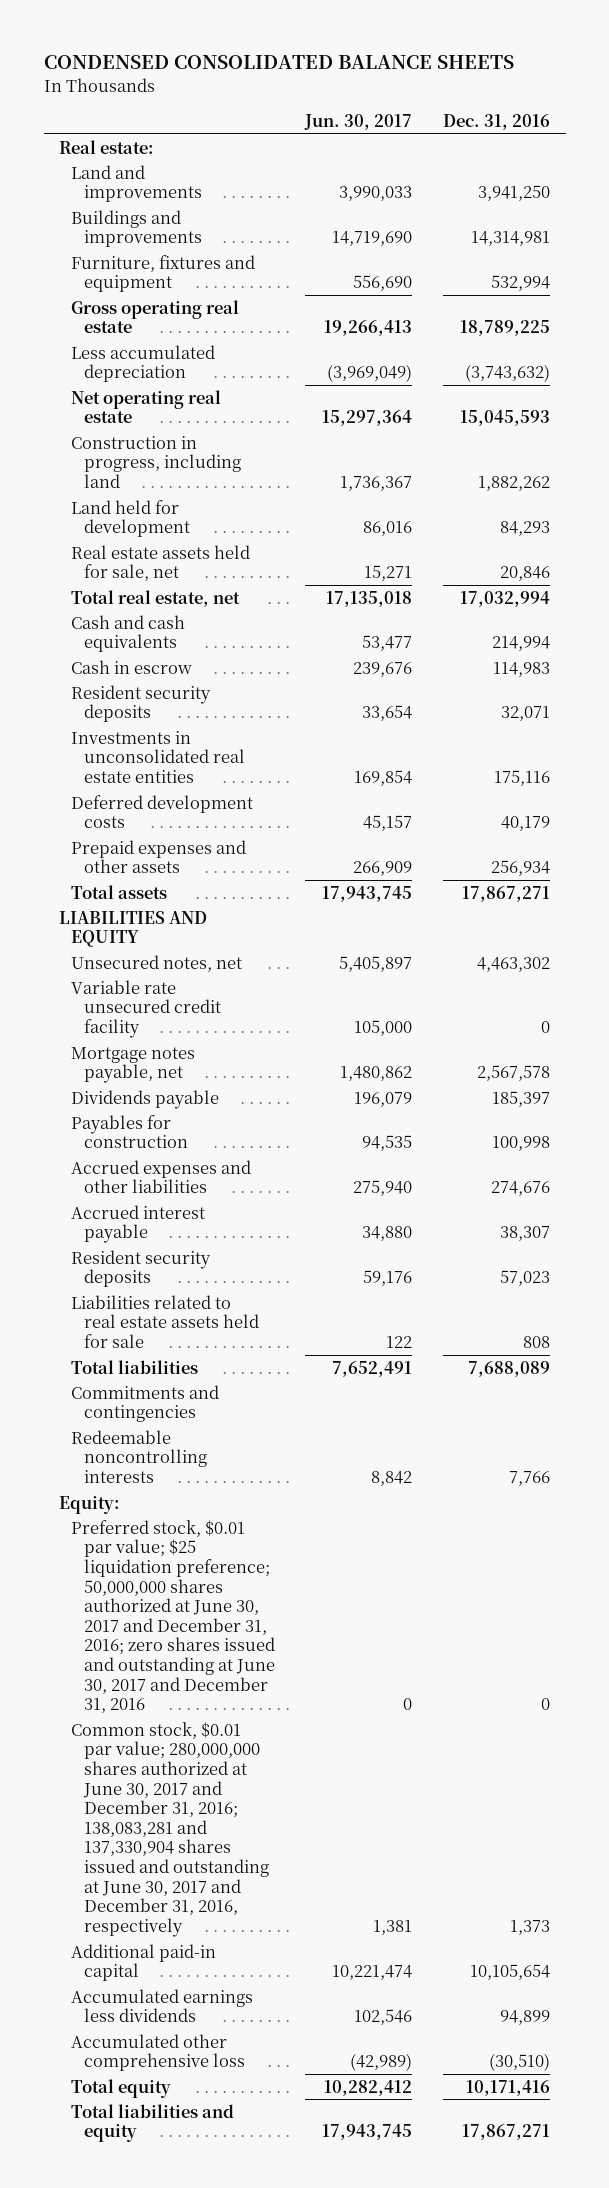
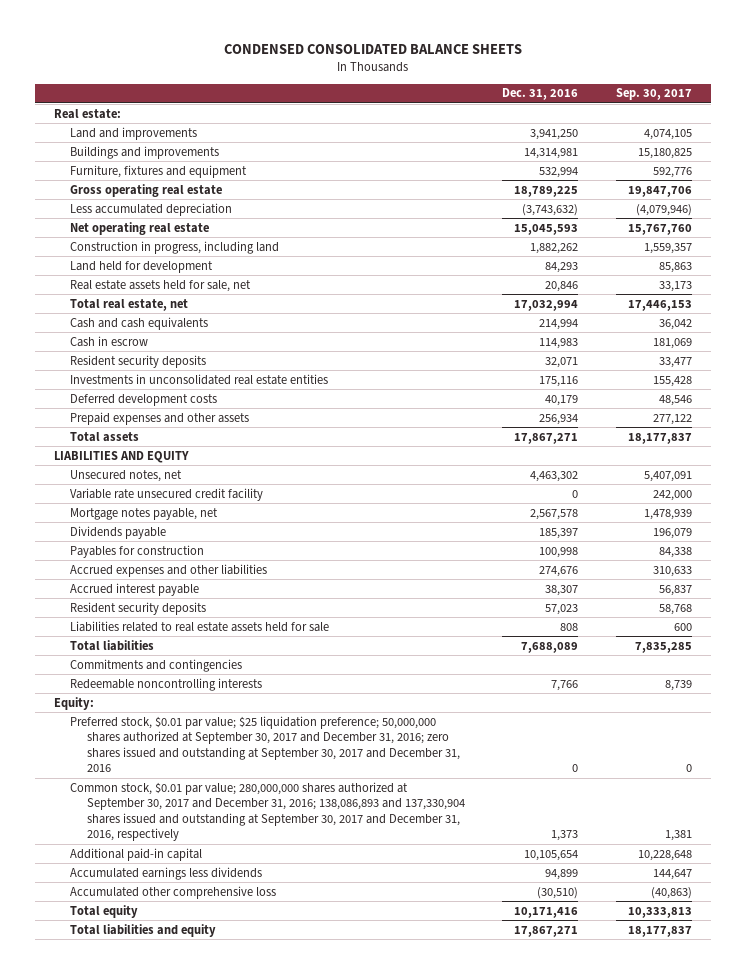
[304,114,413,131] Jun. 30, 2017 -> none
none -> [615,88,692,101] Sep. 30, 2017
[71,1519,275,1714] Preferred stock, $0.01 par value; $25 liquidation preference; 50,000,000 shares authorized at June 30, 2017 and December 31, 2016; zero shares issued and outstanding at June 30, 2017 and December 31, 2016 -> [70,715,460,773] Preferred stock, $0.01 par value; $25 liquidation preference; 50,000,000 shares authorized at September 30, 2017 and December 31, 2016; zero shares issued and outstanding at September 30, 2017 and December 31, 2016
[71,1721,269,1938] Common stock, $0.01 par value; 280,000,000 shares authorized at June 30, 2017 and December 31, 2016; 138,083,281 and 137,330,904 shares issued and outstanding at June 30, 2017 and December 31, 2016, respectively -> [70,781,465,842] Common stock, $0.01 par value; 280,000,000 shares authorized at September 30, 2017 and December 31, 2016; 138,086,893 and 137,330,904 shares issued and outstanding at September 30, 2017 and December 31, 2016, respectively

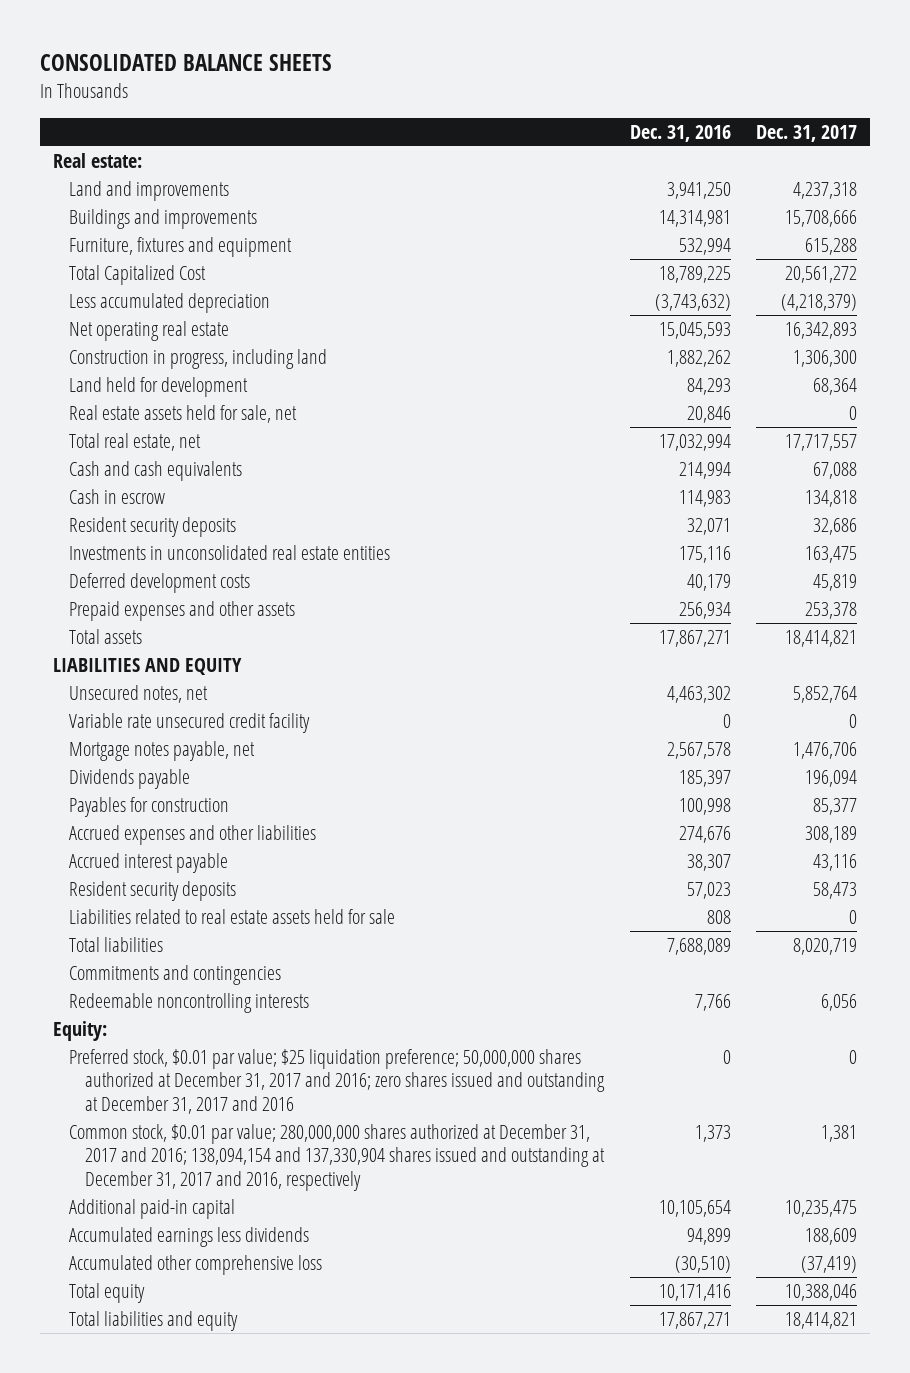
[223,44,522,55] CONDENSED CONSOLIDATED BALANCE SHEETS -> [39,53,332,71] CONSOLIDATED BALANCE SHEETS
[615,88,692,101] Sep. 30, 2017 -> none
none -> [756,124,858,142] Dec. 31, 2017
[70,183,223,197] Gross operating real estate -> [68,265,206,286] Total Capitalized Cost
[70,715,460,773] Preferred stock, $0.01 par value; $25 liquidation preference; 50,000,000 shares authorized at September 30, 2017 and December 31, 2016; zero shares issued and outstanding at September 30, 2017 and December 31, 2016 -> [68,1049,605,1114] Preferred stock, $0.01 par value; $25 liquidation preference; 50,000,000 shares authorized at December 31, 2017 and 2016; zero shares issued and outstanding at December 31, 2017 and 2016
[70,781,465,842] Common stock, $0.01 par value; 280,000,000 shares authorized at September 30, 2017 and December 31, 2016; 138,086,893 and 137,330,904 shares issued and outstanding at September 30, 2017 and December 31, 2016, respectively -> [68,1124,605,1191] Common stock, $0.01 par value; 280,000,000 shares authorized at December 31, 2017 and 2016; 138,094,154 and 137,330,904 shares issued and outstanding at December 31, 2017 and 2016, respectively

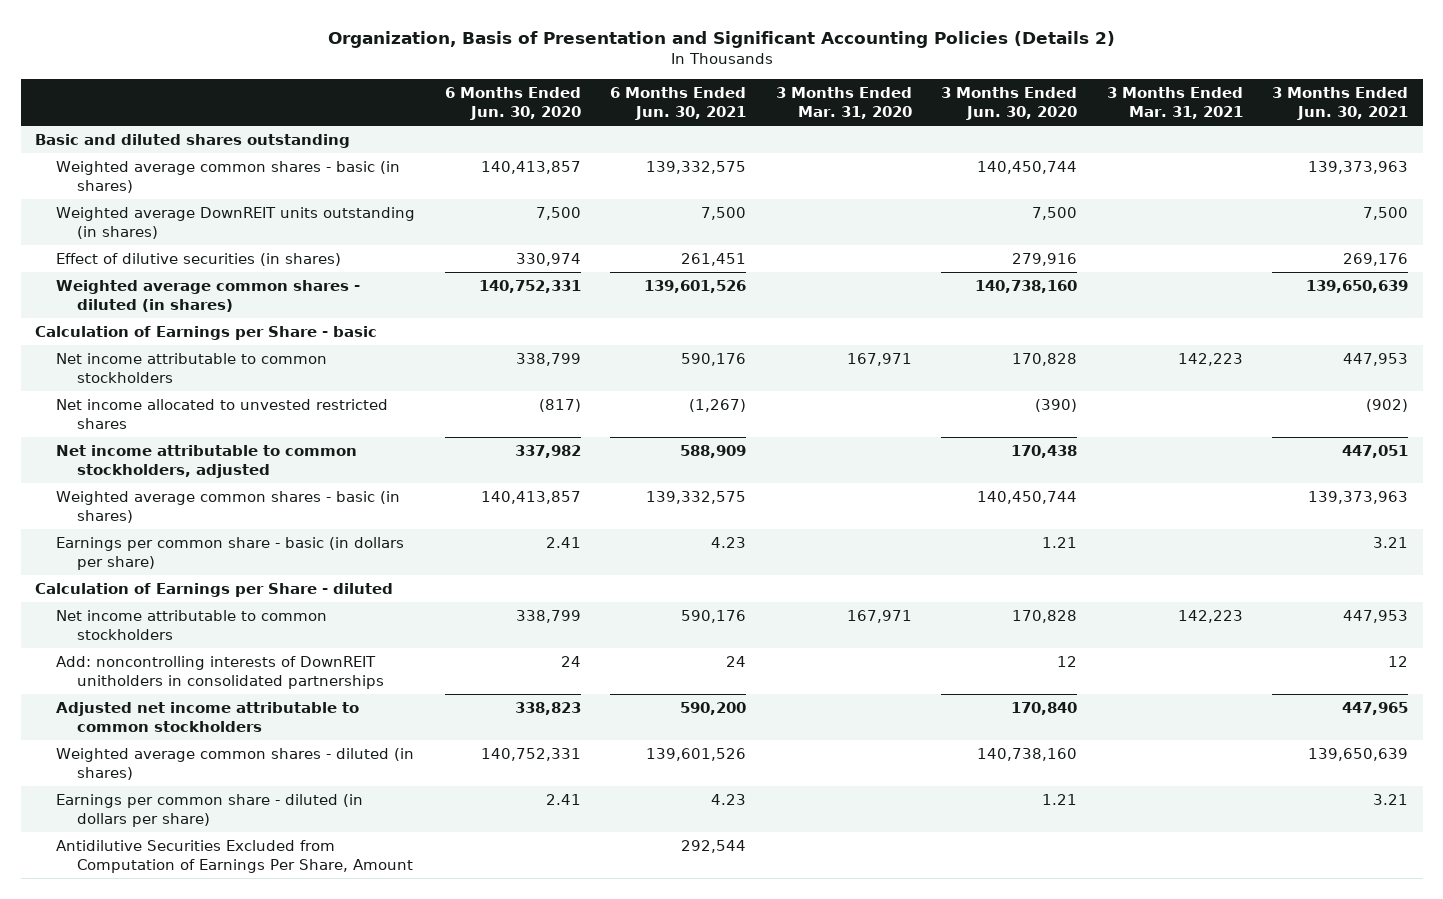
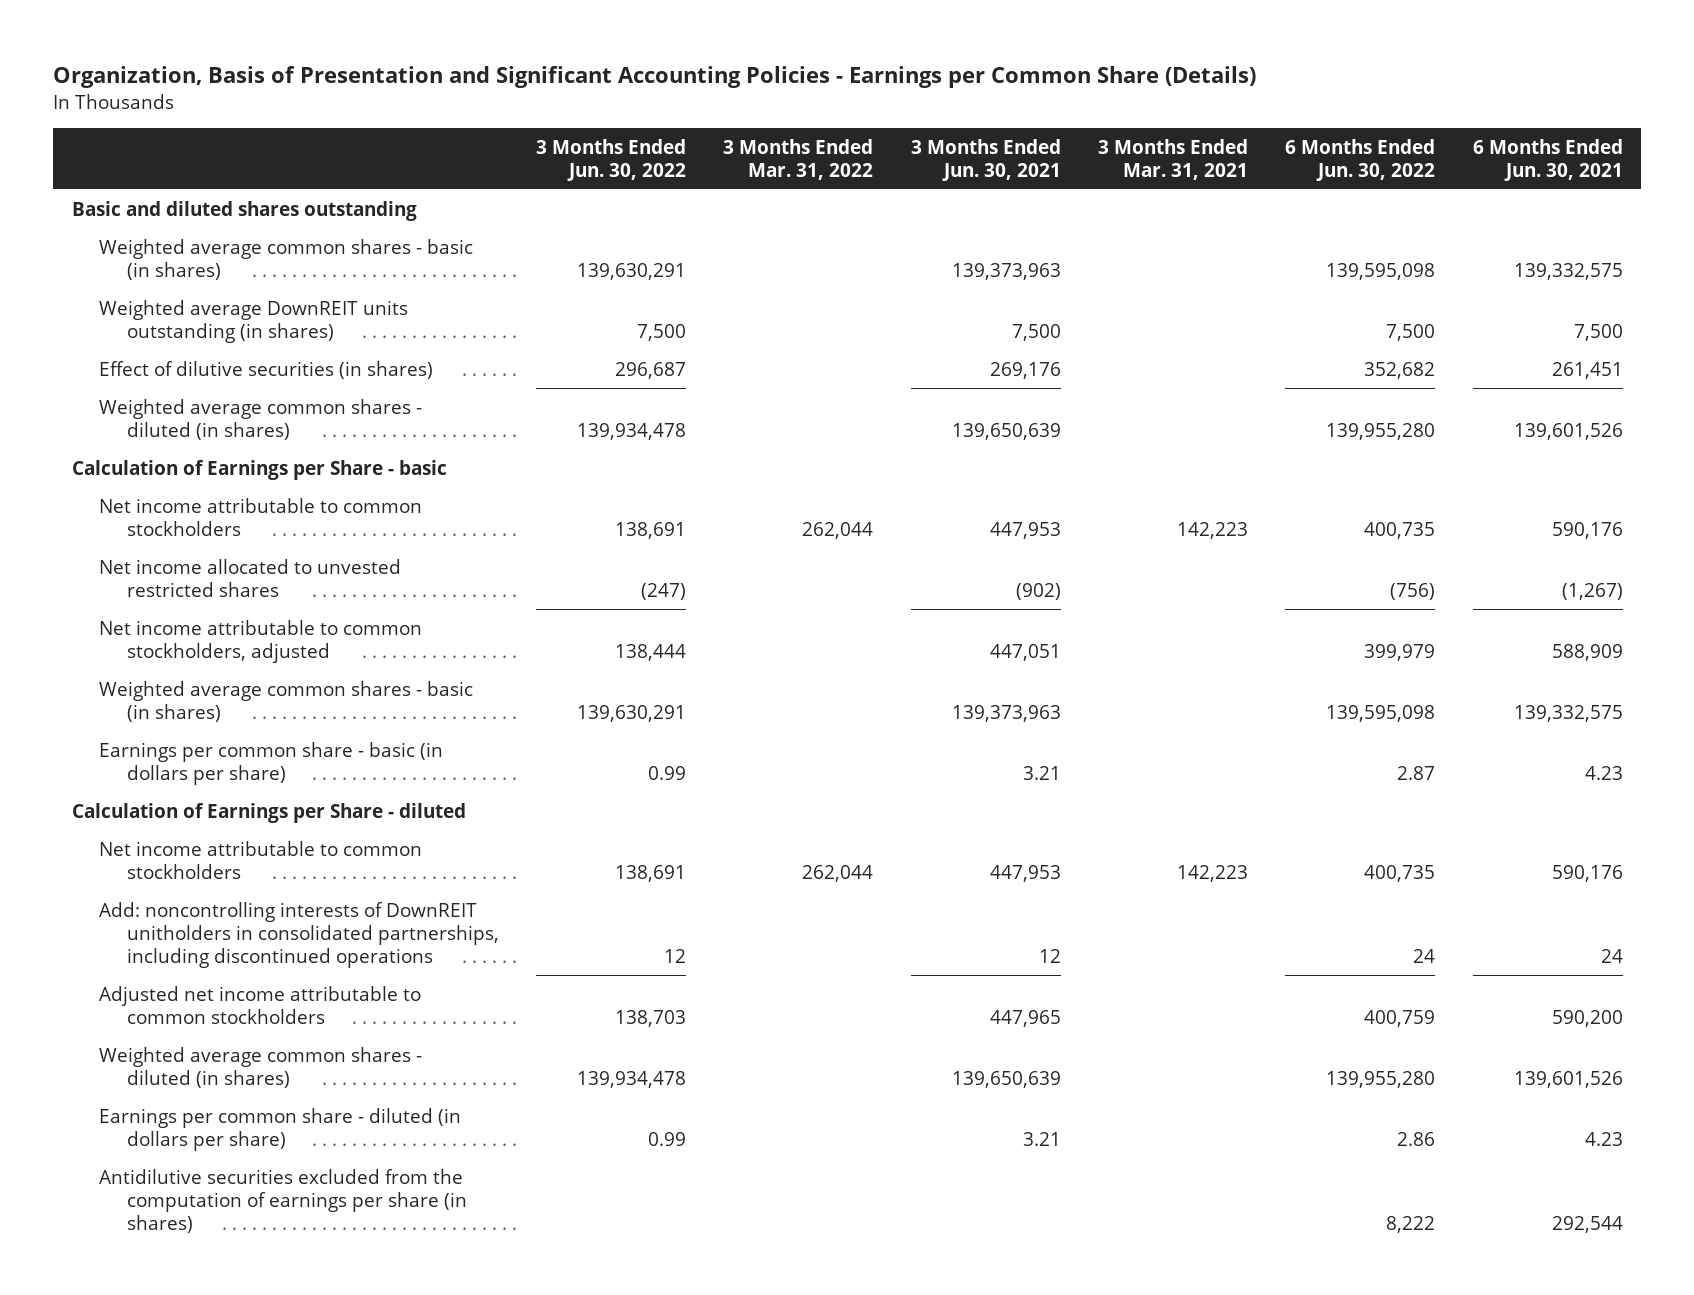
[327,30,1115,48] Organization, Basis of Presentation and Significant Accounting Policies (Details 2) -> [53,65,1257,88] Organization, Basis of Presentation and Significant Accounting Policies - Earnings per Common Share (Details)
[444,86,581,121] 6 Months Ended Jun. 30, 2020 -> none
[775,86,912,120] 3 Months Ended Mar. 31, 2020 -> none
[941,86,1078,121] 3 Months Ended Jun. 30, 2020 -> none
none -> [535,138,686,181] 3 Months Ended Jun. 30, 2022
none -> [723,138,874,180] 3 Months Ended Mar. 31, 2022
none -> [1285,138,1436,181] 6 Months Ended Jun. 30, 2022
[56,655,384,690] Add: noncontrolling interests of DownREIT unitholders in consolidated partnerships -> [99,901,499,968] Add: noncontrolling interests of DownREIT unitholders in consolidated partnerships, including discontinued operations
[56,839,413,874] Antidilutive Securities Excluded from Computation of Earnings Per Share, Amount -> [99,1168,467,1233] Antidilutive securities excluded from the computation of earnings per share (in shares)

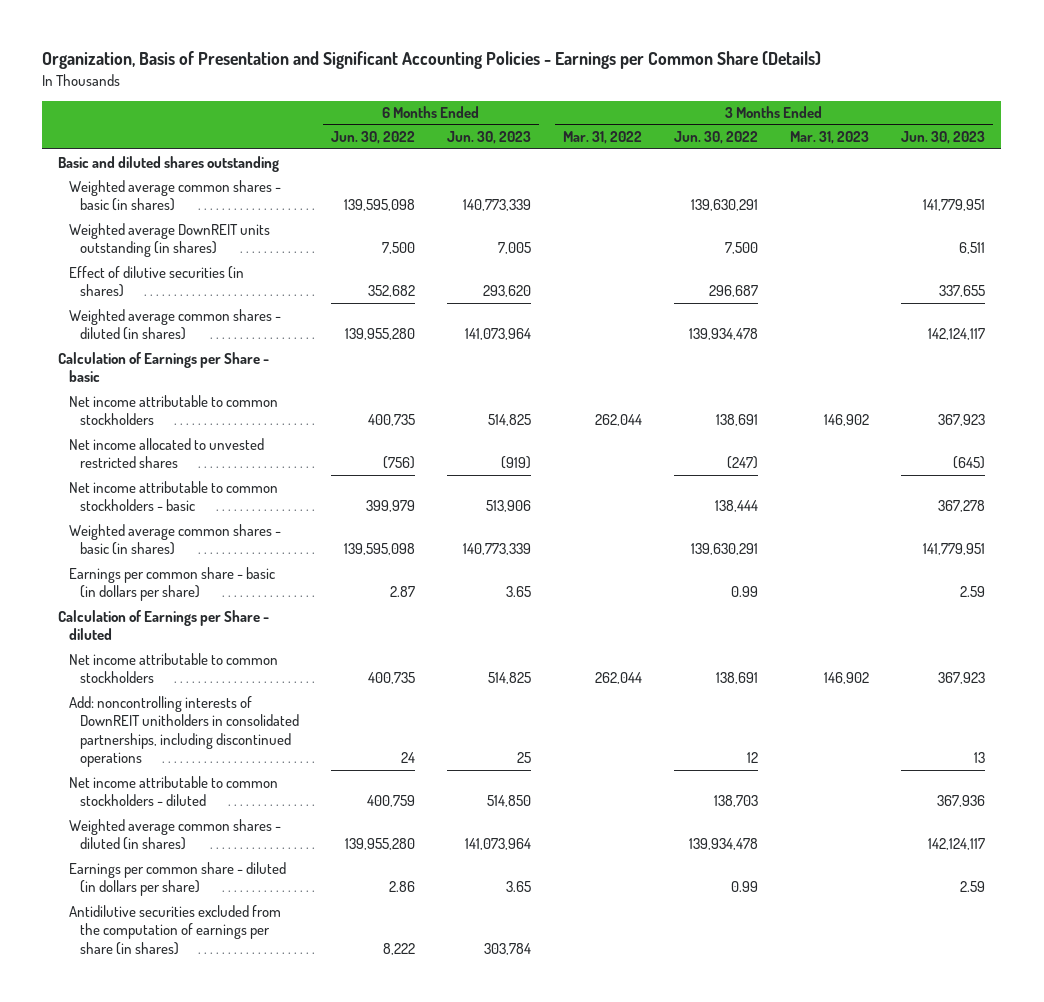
[910,138,1061,181] 3 Months Ended Jun. 30, 2021 -> none
[1097,138,1248,180] 3 Months Ended Mar. 31, 2021 -> none
[1472,138,1623,181] 6 Months Ended Jun. 30, 2021 -> none
none -> [446,131,531,145] Jun. 30, 2023
none -> [790,131,870,145] Mar. 31, 2023
none -> [901,131,986,145] Jun. 30, 2023
[99,619,423,663] Net income attributable to common stockholders, adjusted -> [68,480,278,512] Net income attributable to common stockholders - basic
[99,985,422,1024] Adjusted net income attributable to common stockholders -> [68,775,278,807] Net income attributable to common stockholders - diluted

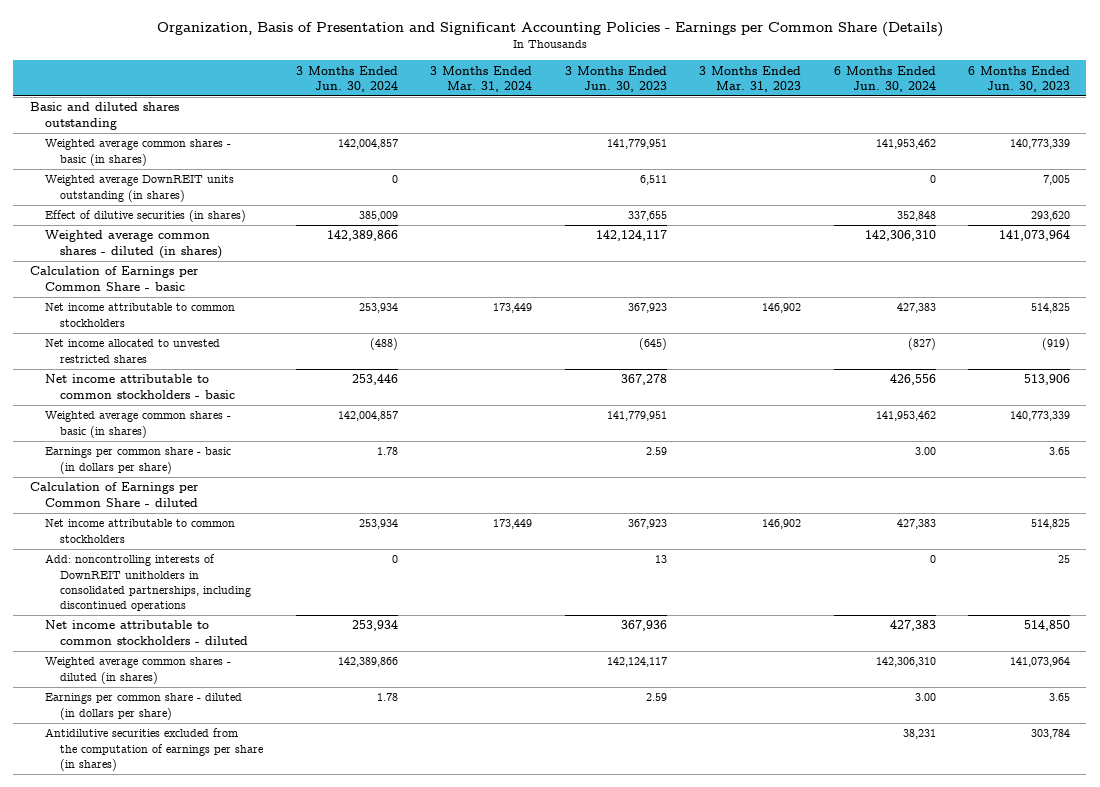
[330,131,415,145] Jun. 30, 2022 -> none
[562,131,642,145] Mar. 31, 2022 -> none
[674,131,759,145] Jun. 30, 2022 -> none
none -> [295,65,398,92] 3 Months Ended Jun. 30, 2024
none -> [430,65,533,92] 3 Months Ended Mar. 31, 2024
none -> [833,65,936,92] 6 Months Ended Jun. 30, 2024
[58,351,270,383] Calculation of Earnings per Share - basic -> [29,266,199,291] Calculation of Earnings per Common Share - basic
[58,609,270,641] Calculation of Earnings per Share - diluted -> [29,482,199,507] Calculation of Earnings per Common Share - diluted

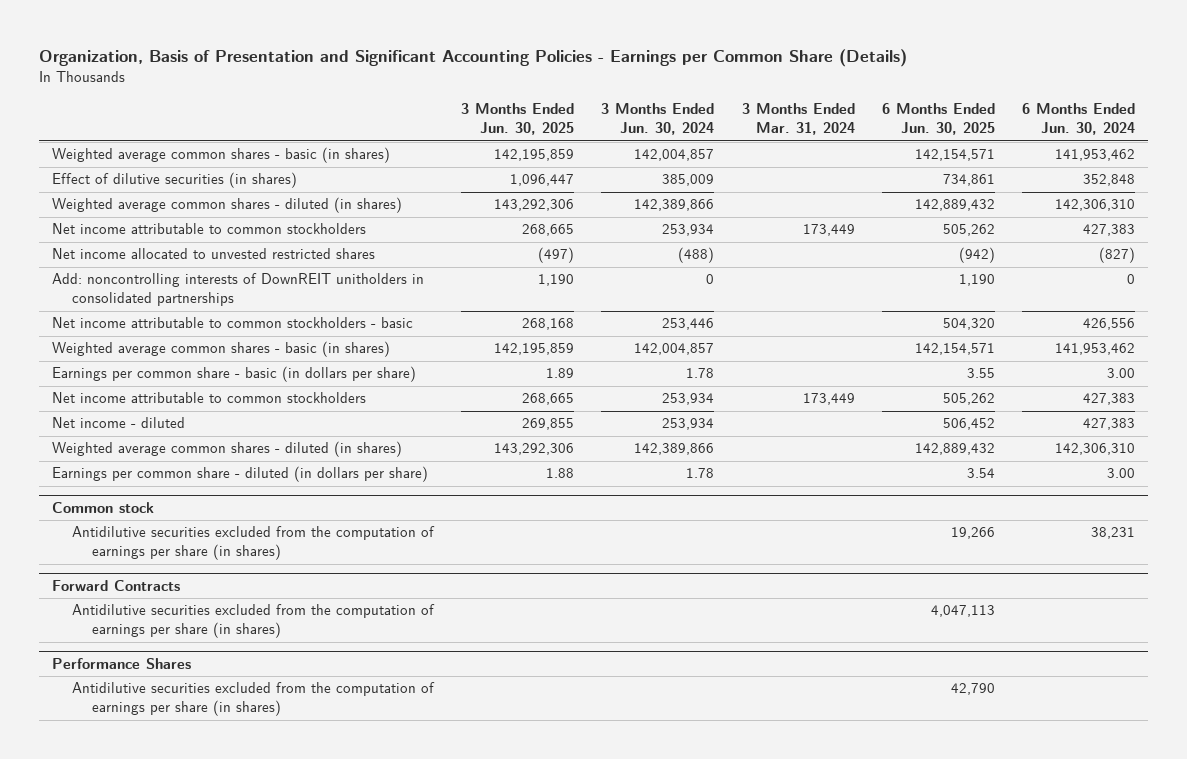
[564,65,667,92] 3 Months Ended Jun. 30, 2023 -> none
[699,65,802,92] 3 Months Ended Mar. 31, 2023 -> none
[968,65,1071,92] 6 Months Ended Jun. 30, 2023 -> none
none -> [461,103,575,136] 3 Months Ended Jun. 30, 2025
none -> [881,103,995,136] 6 Months Ended Jun. 30, 2025
[29,102,179,130] Basic and diluted shares outstanding -> none
[44,175,234,202] Weighted average DownREIT units outstanding (in shares) -> none
[29,266,199,291] Calculation of Earnings per Common Share - basic -> none
none -> [52,273,425,307] Add: noncontrolling interests of DownREIT unitholders in consolidated partnerships
[29,482,199,507] Calculation of Earnings per Common Share - diluted -> none
[44,554,252,612] Add: noncontrolling interests of DownREIT unitholders in consolidated partnerships, including discontinued operations -> none
[44,620,249,645] Net income attributable to common stockholders - diluted -> [52,417,186,429] Net income - diluted
none -> [52,501,155,513] Common stock
none -> [52,579,181,591] Forward Contracts
none -> [72,604,436,639] Antidilutive securities excluded from the computation of earnings per share (in shares)
none -> [52,657,192,669] Performance Shares
none -> [72,682,436,717] Antidilutive securities excluded from the computation of earnings per share (in shares)

